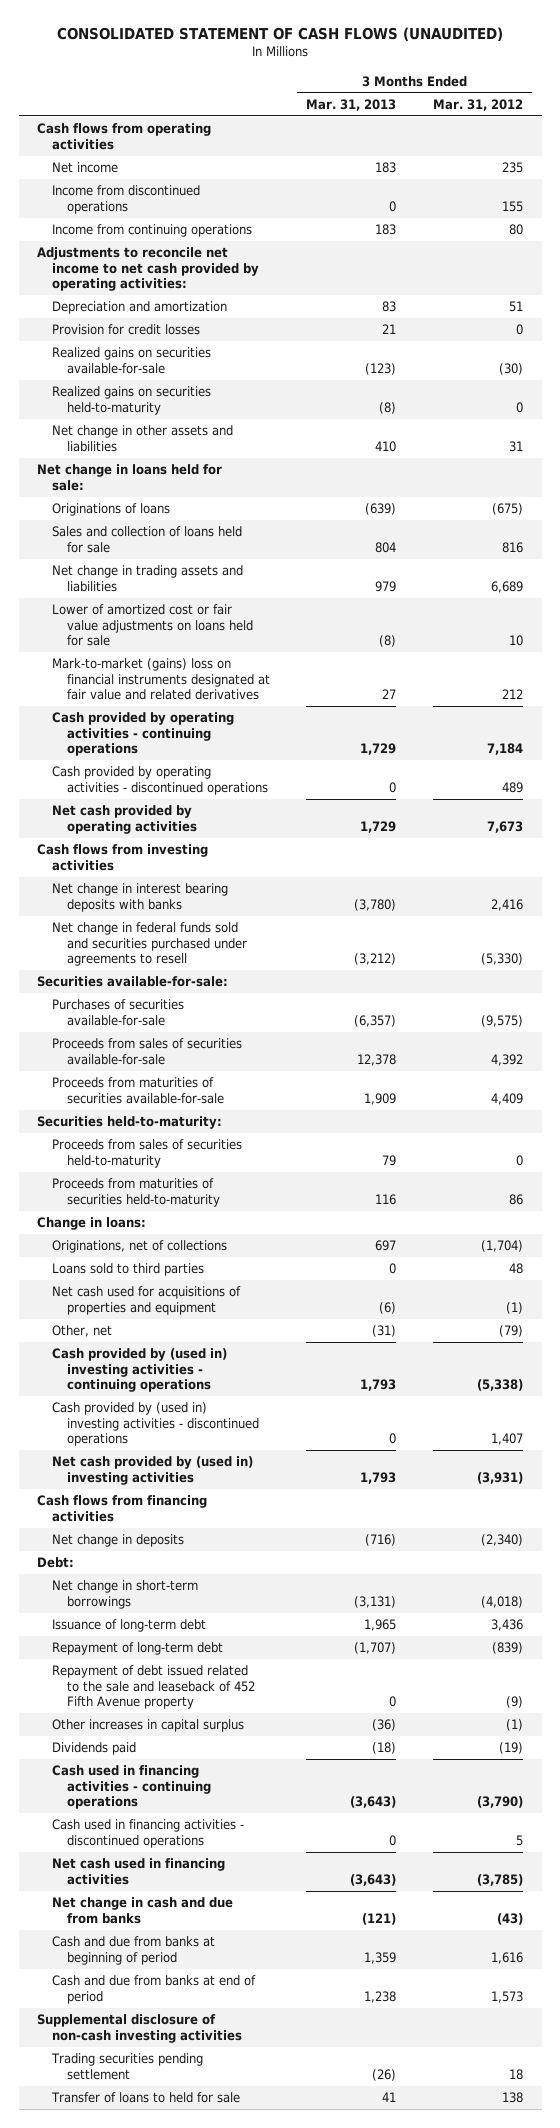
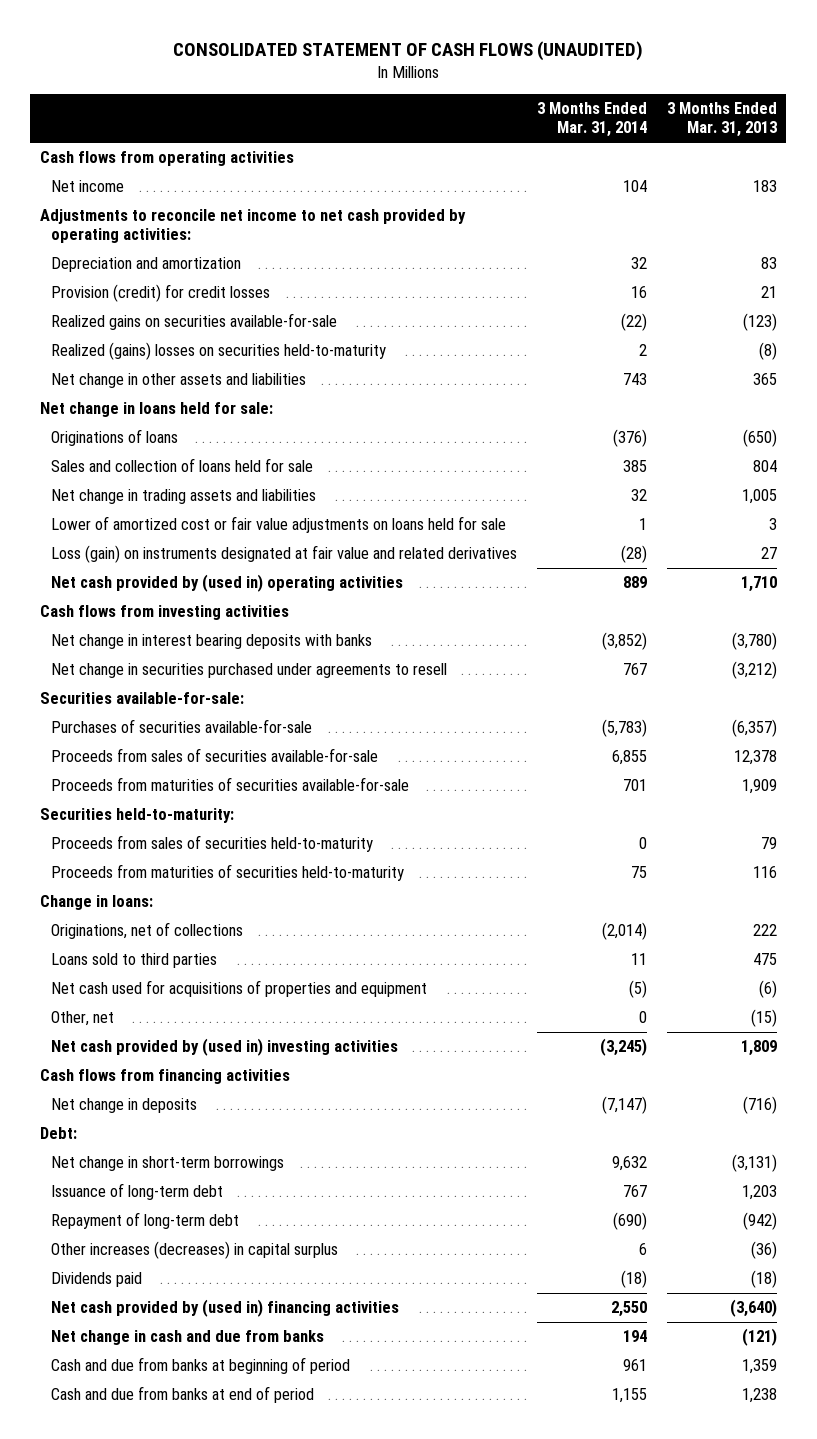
[433,98,524,111] Mar. 31, 2012 -> none
none -> [537,102,648,138] 3 Months Ended Mar. 31, 2014
[51,185,200,214] Income from discontinued operations -> none
[51,224,252,238] Income from continuing operations -> none
[51,324,200,336] Provision for credit losses -> [51,284,271,303] Provision (credit) for credit losses
[51,386,211,415] Realized gains on securities held-to-maturity -> [51,342,387,361] Realized (gains) losses on securities held-to-maturity
[375,440,397,452] 410 -> [752,373,777,386] 365
[365,503,397,516] (639) -> [742,429,777,448] (650)
[51,712,234,757] Cash provided by operating activities - continuing operations -> none
[51,766,268,795] Cash provided by operating activities - discontinued operations -> none
[375,580,397,592] 979 -> [741,489,777,505] 1,005
[379,635,397,648] (8) -> [768,518,777,531] 3
[51,658,270,701] Mark-to-market (gains) loss on financial instruments designated at fair value and related derivatives -> [51,545,518,564] Loss (gain) on instruments designated at fair value and related derivatives
[51,805,197,834] Net cash provided by operating activities -> [51,574,404,593] Net cash provided by (used in) operating activities
[360,820,397,833] 1,729 -> [740,576,777,593] 1,710
[51,922,247,967] Net change in federal funds sold and securities purchased under agreements to resell -> [51,663,448,679] Net change in securities purchased under agreements to resell
[375,1240,397,1252] 697 -> [752,924,777,937] 222
[389,1263,397,1275] 0 -> [752,953,777,966] 475
[51,1348,227,1393] Cash provided by (used in) investing activities - continuing operations -> none
[51,1402,259,1447] Cash provided by (used in) investing activities - discontinued operations -> none
[372,1325,397,1338] (31) -> [750,1009,777,1028] (15)
[360,1471,397,1484] 1,793 -> [740,1040,777,1057] 1,809
[51,1665,255,1710] Repayment of debt issued related to the sale and leaseback of 452 Fifth Avenue property -> none
[364,1619,397,1632] 1,965 -> [741,1185,777,1201] 1,203
[354,1642,397,1655] (1,707) -> [742,1212,777,1231] (942)
[51,1719,244,1733] Other increases in capital surplus -> [51,1241,339,1260] Other increases (decreases) in capital surplus
[51,1765,211,1810] Cash used in financing activities - continuing operations -> none
[51,1819,244,1848] Cash used in financing activities - discontinued operations -> none
[51,1858,225,1885] Net cash used in financing activities -> [51,1299,400,1318] Net cash provided by (used in) financing activities
[350,1873,397,1886] (3,643) -> [729,1299,777,1318] (3,640)
[36,2014,242,2043] Supplemental disclosure of non-cash investing activities -> none
[50,2053,203,2080] Trading securities pending settlement -> none
[50,2092,240,2104] Transfer of loans to held for sale -> none

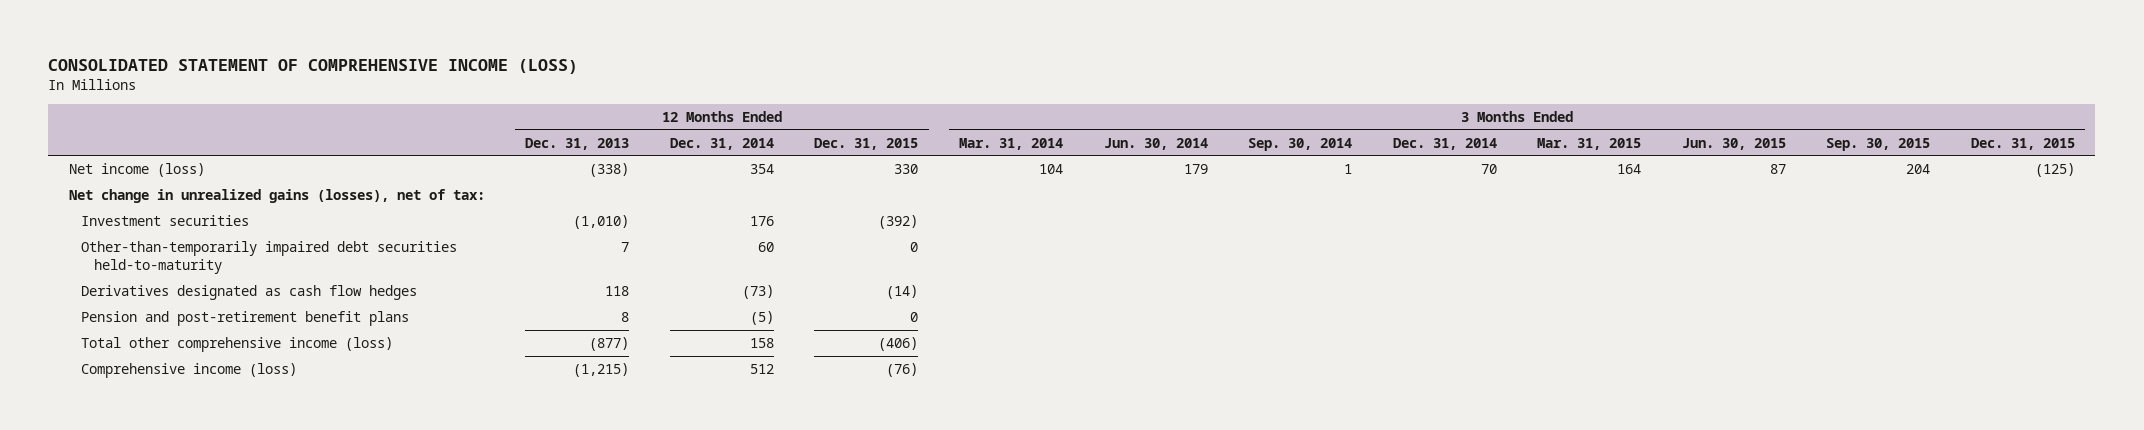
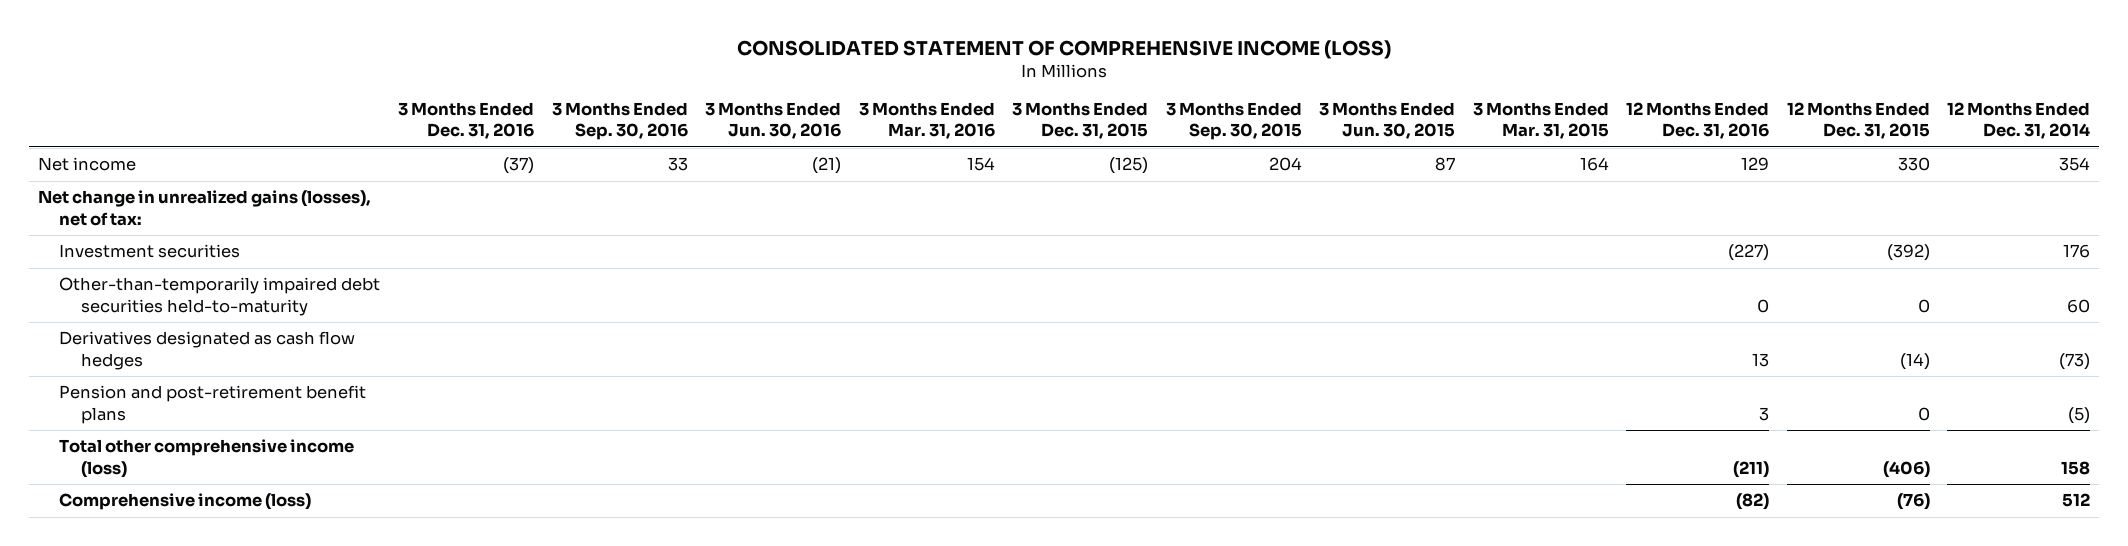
[525,137,630,150] Dec. 31, 2013 -> none
[959,137,1064,150] Mar. 31, 2014 -> none
[1103,137,1208,150] Jun. 30, 2014 -> none
[1248,137,1353,151] Sep. 30, 2014 -> none
[1392,137,1497,150] Dec. 31, 2014 -> none
none -> [398,102,535,140] 3 Months Ended Dec. 31, 2016
none -> [551,102,688,141] 3 Months Ended Sep. 30, 2016
none -> [705,102,842,140] 3 Months Ended Jun. 30, 2016
none -> [858,102,995,140] 3 Months Ended Mar. 31, 2016
none -> [1626,102,1770,140] 12 Months Ended Dec. 31, 2016
[68,162,205,177] Net income (loss) -> [37,157,136,172] Net income

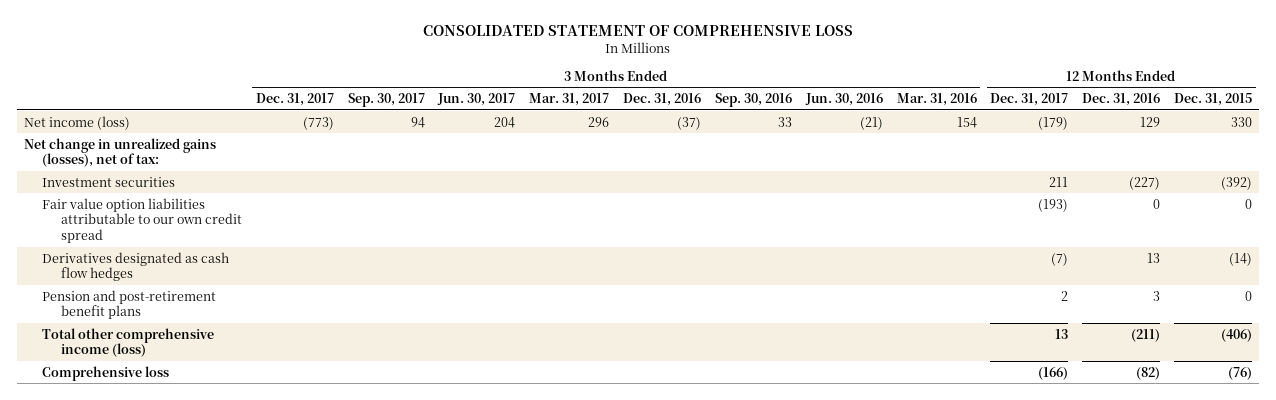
[737,39,1392,59] CONSOLIDATED STATEMENT OF COMPREHENSIVE INCOME (LOSS) -> [423,25,854,37] CONSOLIDATED STATEMENT OF COMPREHENSIVE LOSS
[1012,102,1149,140] 3 Months Ended Dec. 31, 2015 -> none
[1165,102,1302,141] 3 Months Ended Sep. 30, 2015 -> none
[1319,102,1456,140] 3 Months Ended Jun. 30, 2015 -> none
[1472,102,1609,140] 3 Months Ended Mar. 31, 2015 -> none
[1947,102,2091,140] 12 Months Ended Dec. 31, 2014 -> none
none -> [255,93,334,107] Dec. 31, 2017
none -> [347,93,425,108] Sep. 30, 2017
none -> [437,93,516,107] Jun. 30, 2017
none -> [529,93,610,107] Mar. 31, 2017
none -> [990,93,1069,107] Dec. 31, 2017
[37,157,136,172] Net income -> [23,115,130,130] Net income (loss)
[59,277,381,316] Other-than-temporarily impaired debt securities held-to-maturity -> none
none -> [42,197,242,244] Fair value option liabilities attributable to our own credit spread
[59,493,312,511] Comprehensive income (loss) -> [42,365,170,381] Comprehensive loss

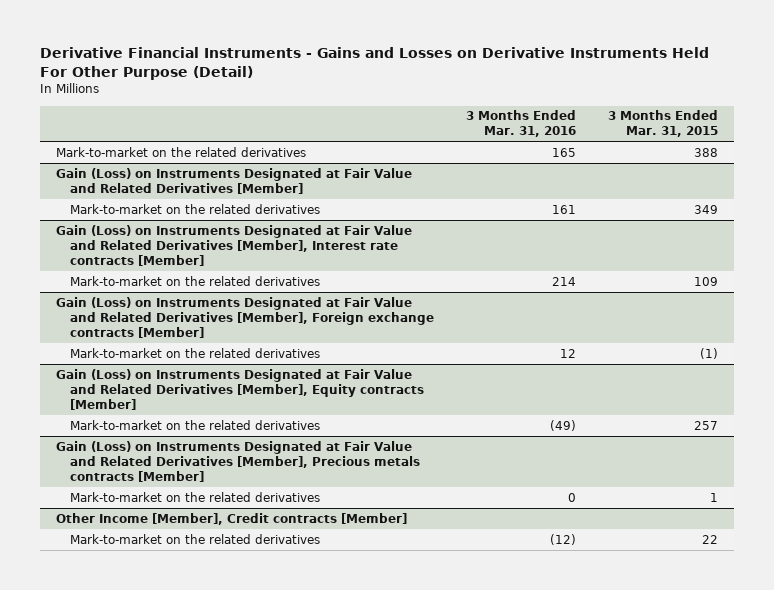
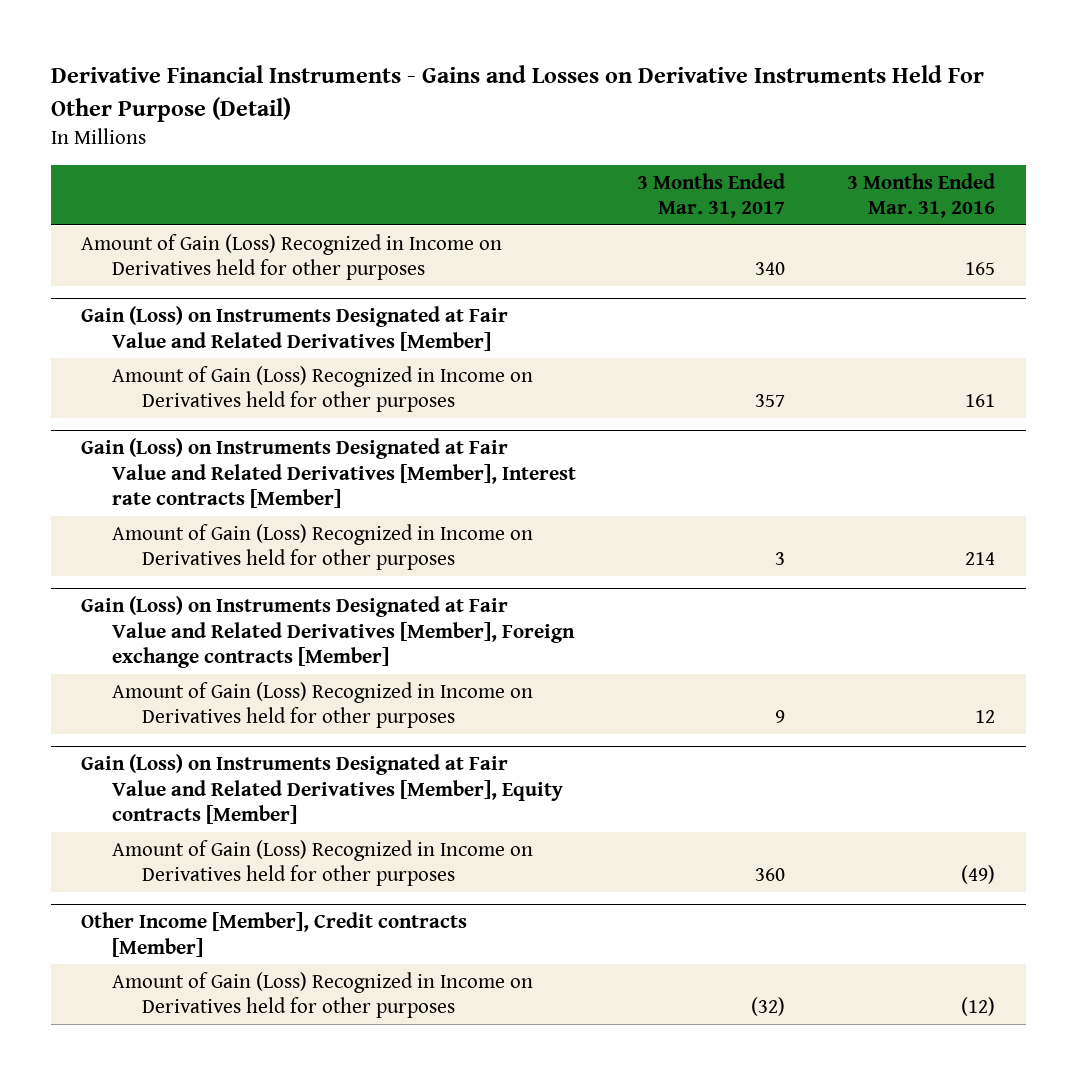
[608,110,719,138] 3 Months Ended Mar. 31, 2015 -> none
none -> [637,172,786,219] 3 Months Ended Mar. 31, 2017
[55,146,306,157] Mark-to-market on the related derivatives -> [81,233,503,281] Amount of Gain (Loss) Recognized in Income on Derivatives held for other purposes
[69,203,320,214] Mark-to-market on the related derivatives -> [111,365,533,413] Amount of Gain (Loss) Recognized in Income on Derivatives held for other purposes
[69,275,320,286] Mark-to-market on the related derivatives -> [111,523,533,571] Amount of Gain (Loss) Recognized in Income on Derivatives held for other purposes
[69,347,320,358] Mark-to-market on the related derivatives -> [111,681,533,729] Amount of Gain (Loss) Recognized in Income on Derivatives held for other purposes
[55,440,420,482] Gain (Loss) on Instruments Designated at Fair Value and Related Derivatives [Member], Precious metals contracts [Member] -> none
[69,491,320,502] Mark-to-market on the related derivatives -> none
[69,419,320,430] Mark-to-market on the related derivatives -> [111,839,533,887] Amount of Gain (Loss) Recognized in Income on Derivatives held for other purposes
[69,533,320,544] Mark-to-market on the related derivatives -> [111,971,533,1019] Amount of Gain (Loss) Recognized in Income on Derivatives held for other purposes

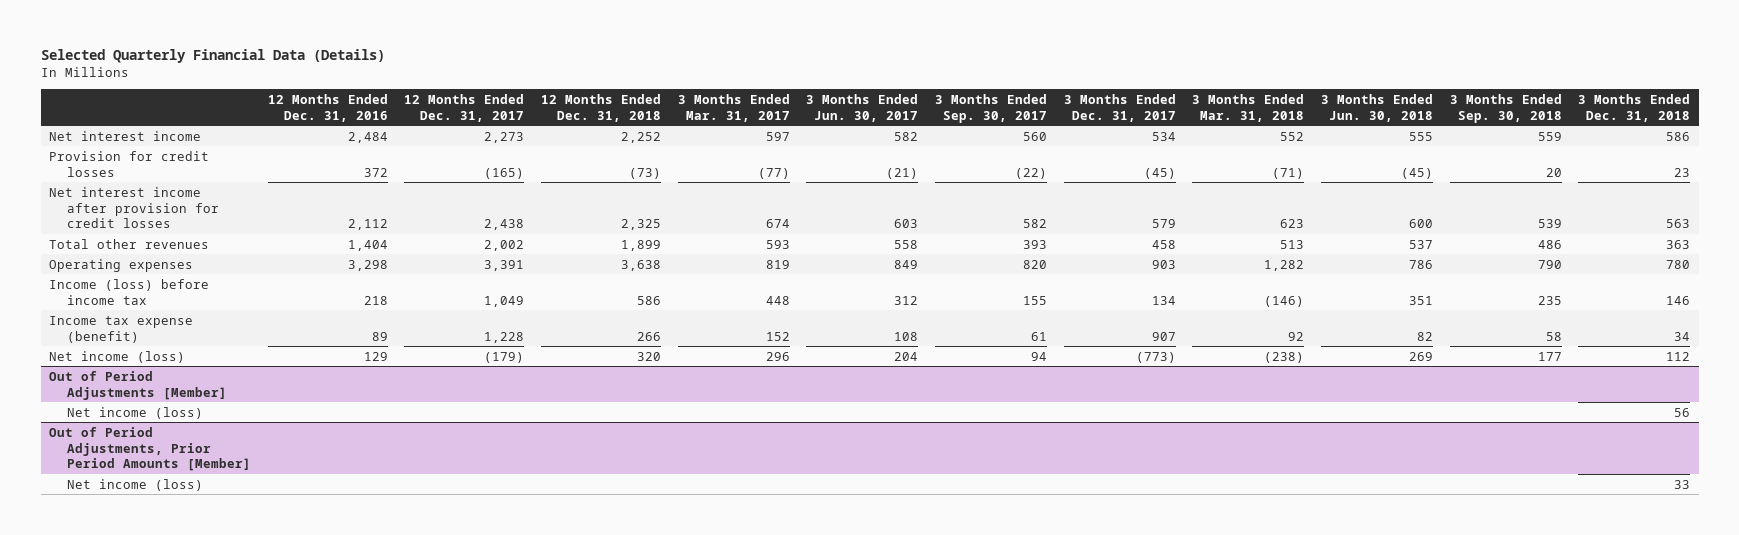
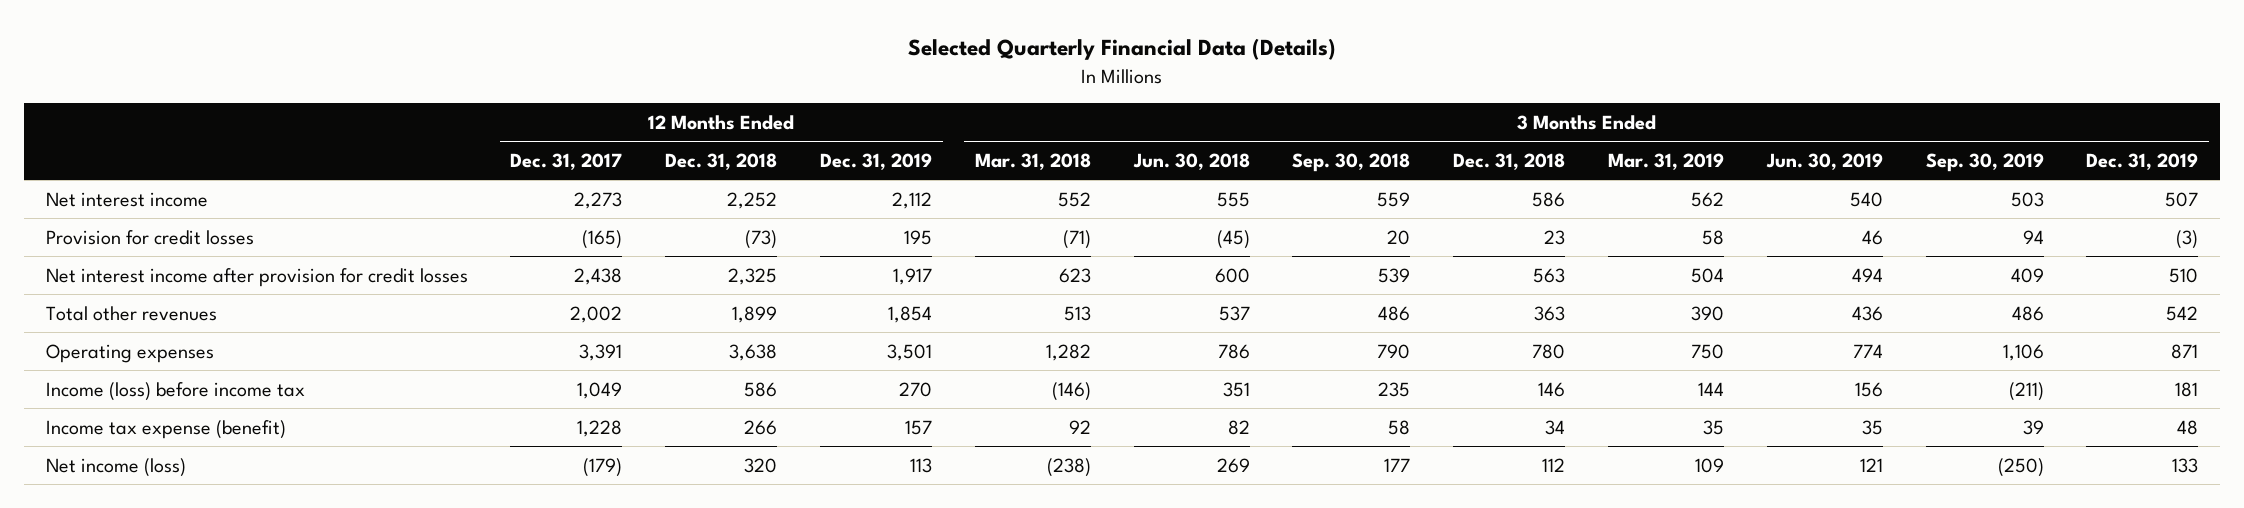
[267,93,388,122] 12 Months Ended Dec. 31, 2016 -> none
[677,93,790,122] 3 Months Ended Mar. 31, 2017 -> none
[806,93,919,122] 3 Months Ended Jun. 30, 2017 -> none
[934,93,1047,123] 3 Months Ended Sep. 30, 2017 -> none
[1063,93,1176,122] 3 Months Ended Dec. 31, 2017 -> none
none -> [819,152,932,170] Dec. 31, 2019
none -> [1607,152,1724,170] Mar. 31, 2019
none -> [1765,152,1883,170] Jun. 30, 2019
none -> [1925,152,2044,172] Sep. 30, 2019
none -> [2086,152,2199,170] Dec. 31, 2019
[49,370,228,400] Out of Period Adjustments [Member] -> none
[67,406,204,419] Net income (loss) -> none
[49,426,252,472] Out of Period Adjustments, Prior Period Amounts [Member] -> none
[67,478,204,491] Net income (loss) -> none

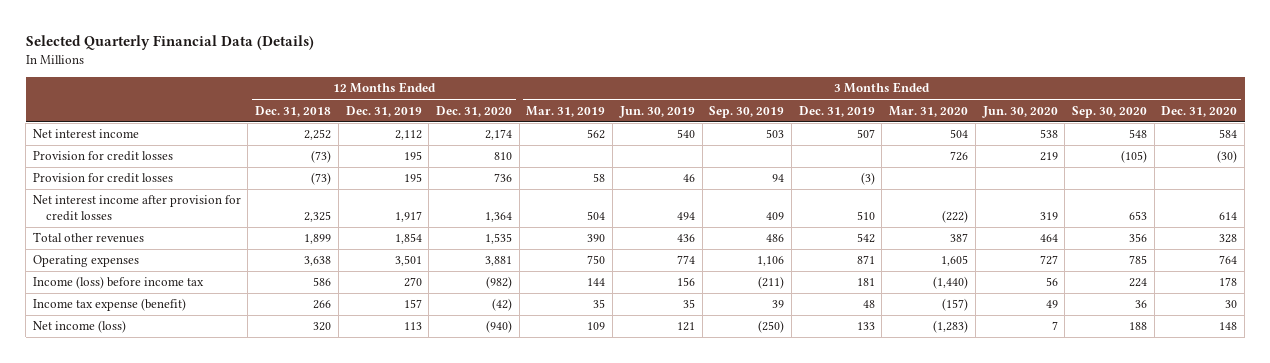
[510,152,623,170] Dec. 31, 2017 -> none
[974,152,1091,170] Mar. 31, 2018 -> none
[1132,152,1250,170] Jun. 30, 2018 -> none
[1292,152,1411,172] Sep. 30, 2018 -> none
[1453,152,1566,170] Dec. 31, 2018 -> none
none -> [436,105,513,117] Dec. 31, 2020
none -> [889,105,969,117] Mar. 31, 2020
none -> [981,105,1058,118] Jun. 30, 2020
none -> [1071,105,1147,118] Sep. 30, 2020
none -> [1161,105,1238,117] Dec. 31, 2020
none -> [32,151,173,162] Provision for credit losses

